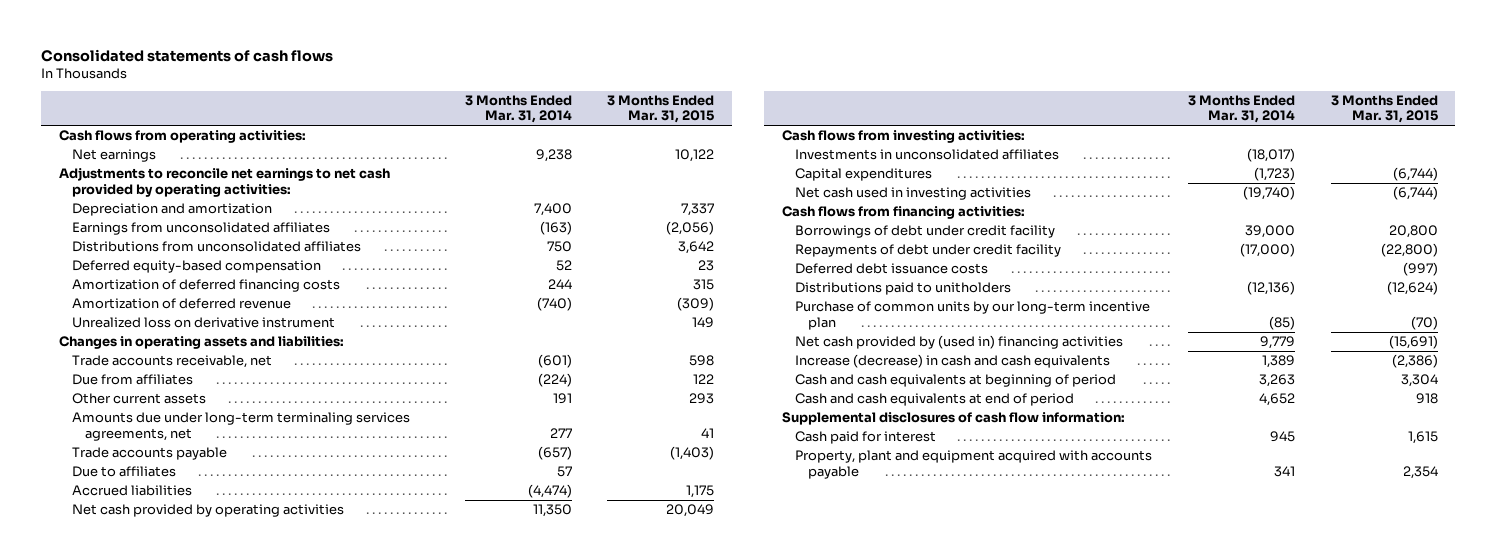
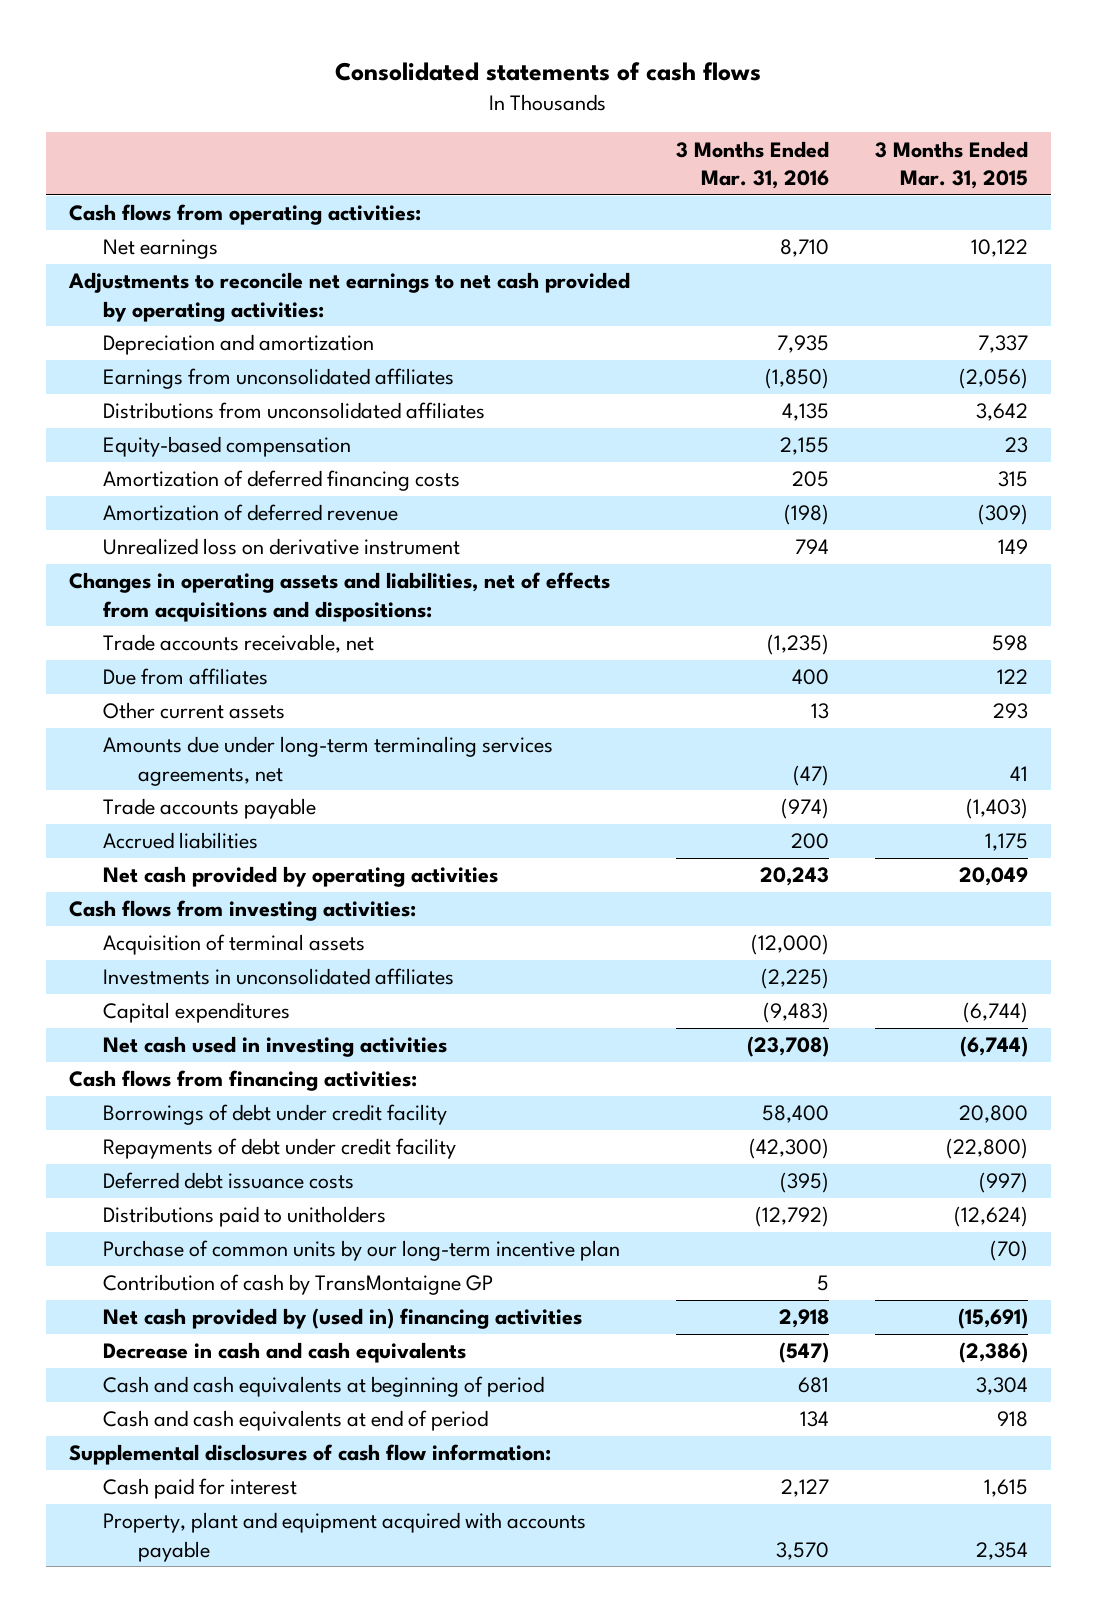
[464,94,572,124] 3 Months Ended Mar. 31, 2014 -> none
none -> [675,140,829,189] 3 Months Ended Mar. 31, 2016
[71,260,321,274] Deferred equity-based compensation -> [103,436,352,458] Equity-based compensation
[58,336,344,350] Changes in operating assets and liabilities: -> [69,572,611,622] Changes in operating assets and liabilities, net of effects from acquisitions and dispositions:
[71,466,176,478] Due to affiliates -> none
none -> [103,934,366,956] Acquisition of terminal assets
none -> [103,1274,494,1296] Contribution of cash by TransMontaigne GP
[795,354,1111,369] Increase (decrease) in cash and cash equivalents -> [103,1342,467,1364] Decrease in cash and cash equivalents

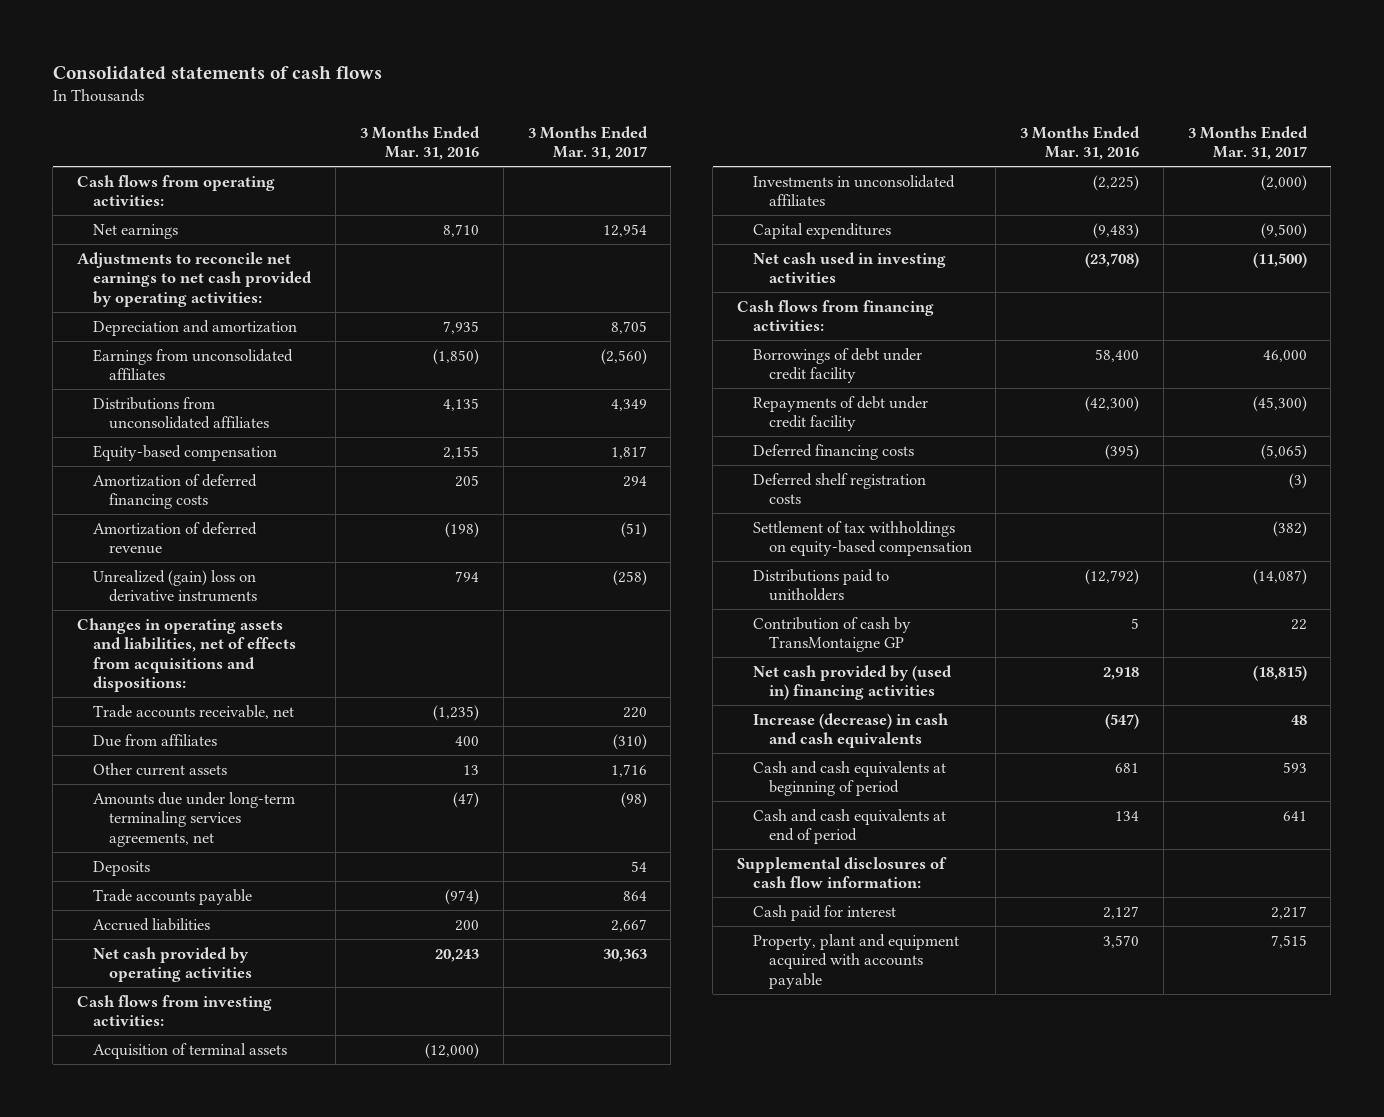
[874,140,1028,189] 3 Months Ended Mar. 31, 2015 -> none
none -> [527,125,648,161] 3 Months Ended Mar. 31, 2017
[103,538,461,556] Unrealized loss on derivative instrument -> [92,569,257,603] Unrealized (gain) loss on derivative instruments
none -> [92,860,150,876] Deposits
[103,1172,355,1190] Deferred debt issuance costs -> [752,443,914,460] Deferred financing costs
none -> [752,472,926,505] Deferred shelf registration costs
none -> [752,520,972,557] Settlement of tax withholdings on equity-based compensation
[103,1240,621,1262] Purchase of common units by our long-term incentive plan -> none
[103,1342,467,1364] Decrease in cash and cash equivalents -> [752,712,949,749] Increase (decrease) in cash and cash equivalents

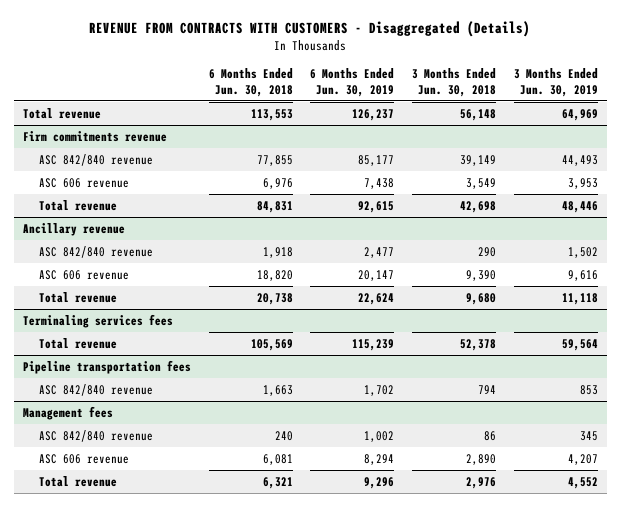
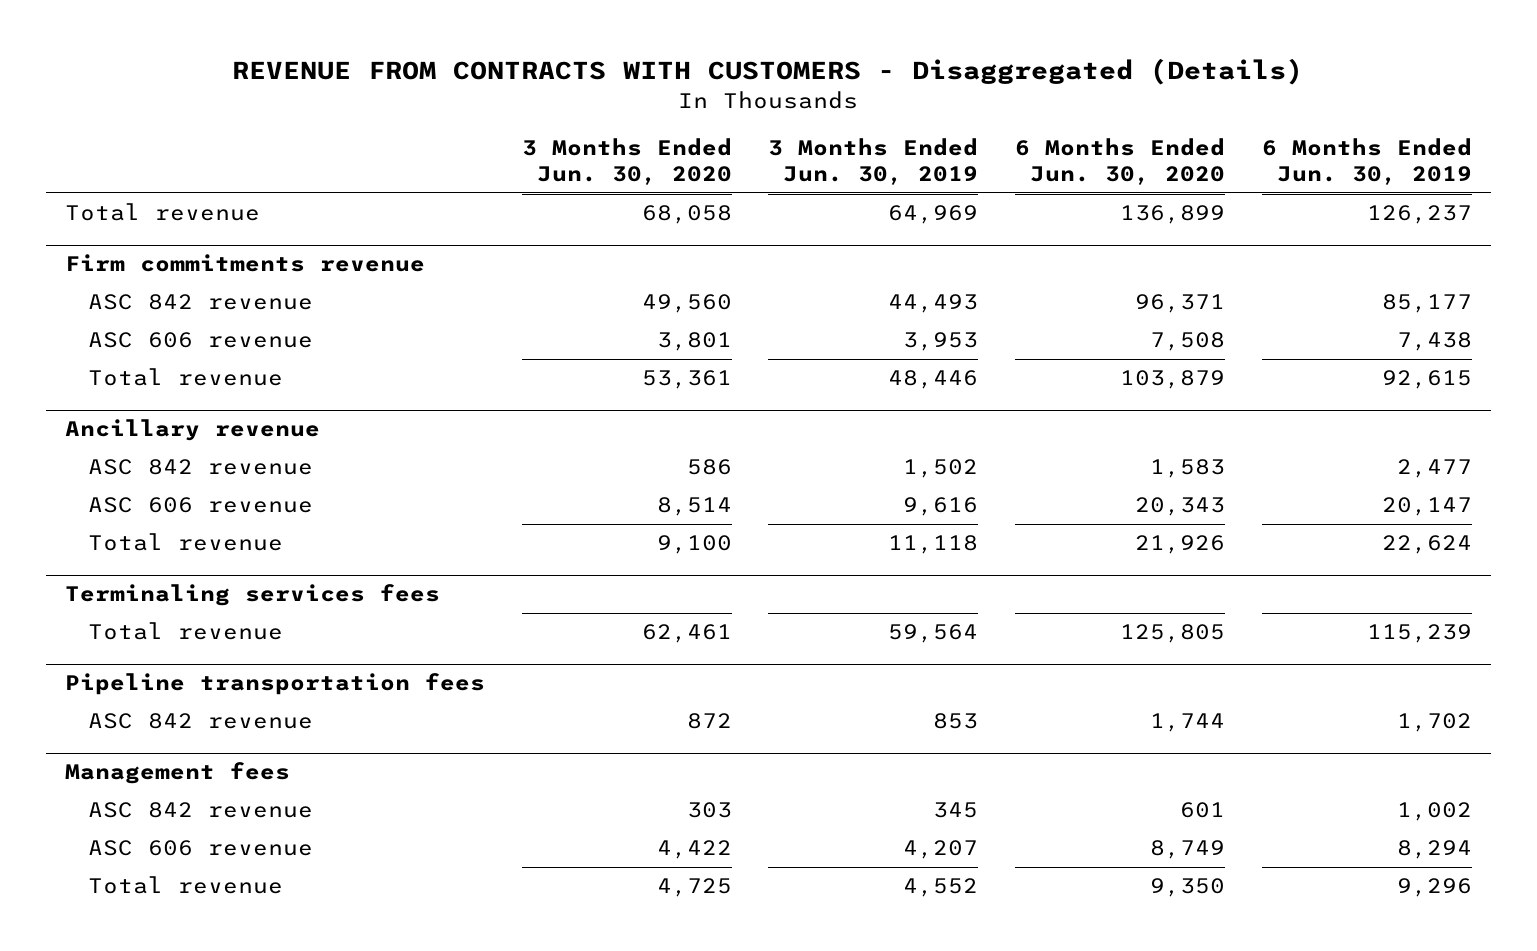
[208,67,293,97] 6 Months Ended Jun. 30, 2018 -> none
[412,67,497,97] 3 Months Ended Jun. 30, 2018 -> none
none -> [521,138,732,186] 3 Months Ended Jun. 30, 2020
none -> [1015,138,1226,186] 6 Months Ended Jun. 30, 2020
[39,153,154,166] ASC 842/840 revenue -> [88,294,314,311] ASC 842 revenue
[39,245,154,258] ASC 842/840 revenue -> [88,459,314,476] ASC 842 revenue
[39,383,154,396] ASC 842/840 revenue -> [88,713,314,730] ASC 842 revenue
[39,429,154,442] ASC 842/840 revenue -> [88,802,314,819] ASC 842 revenue

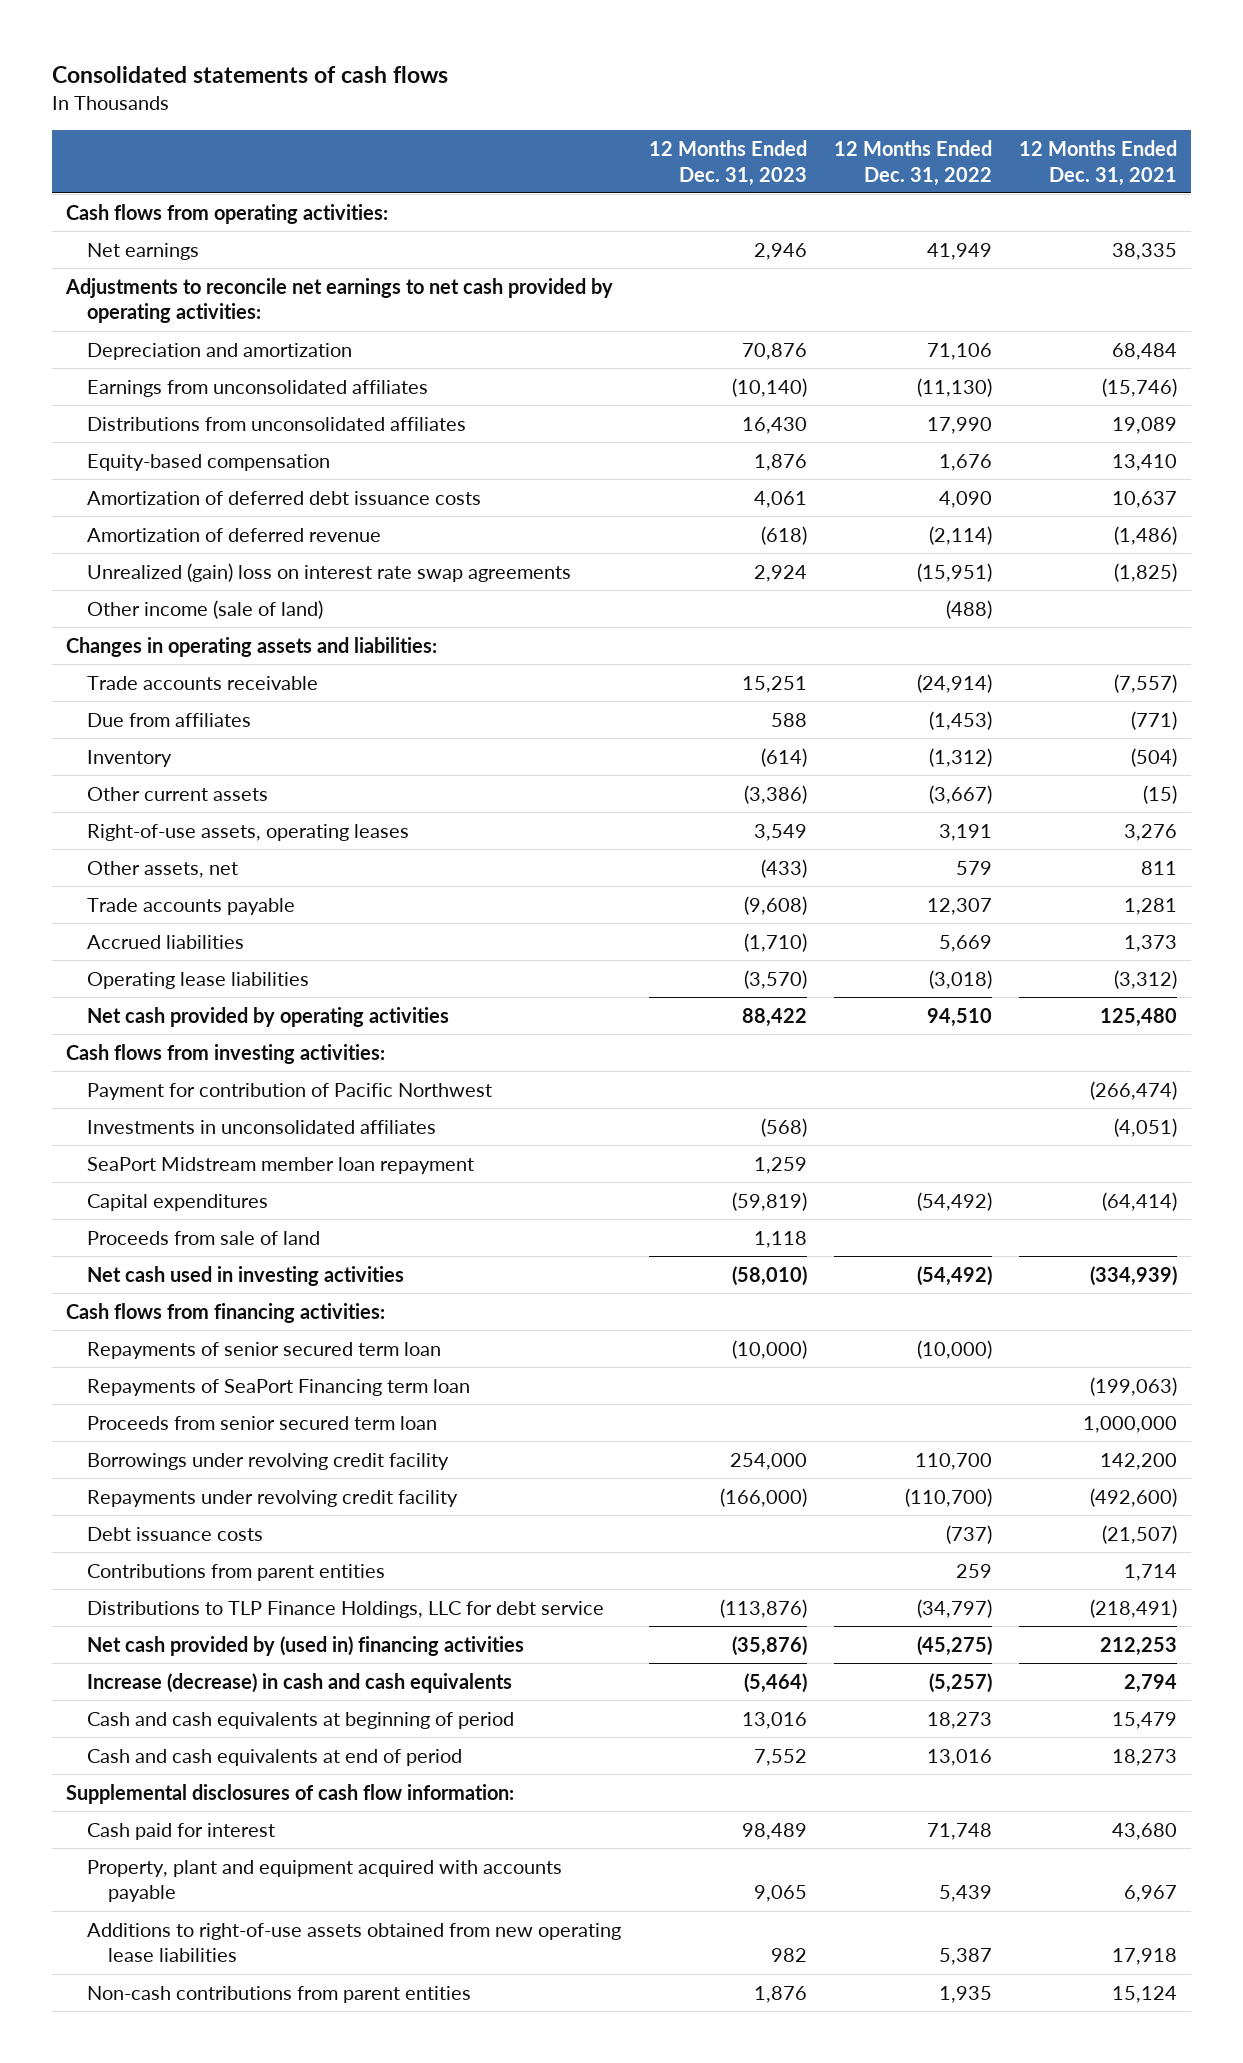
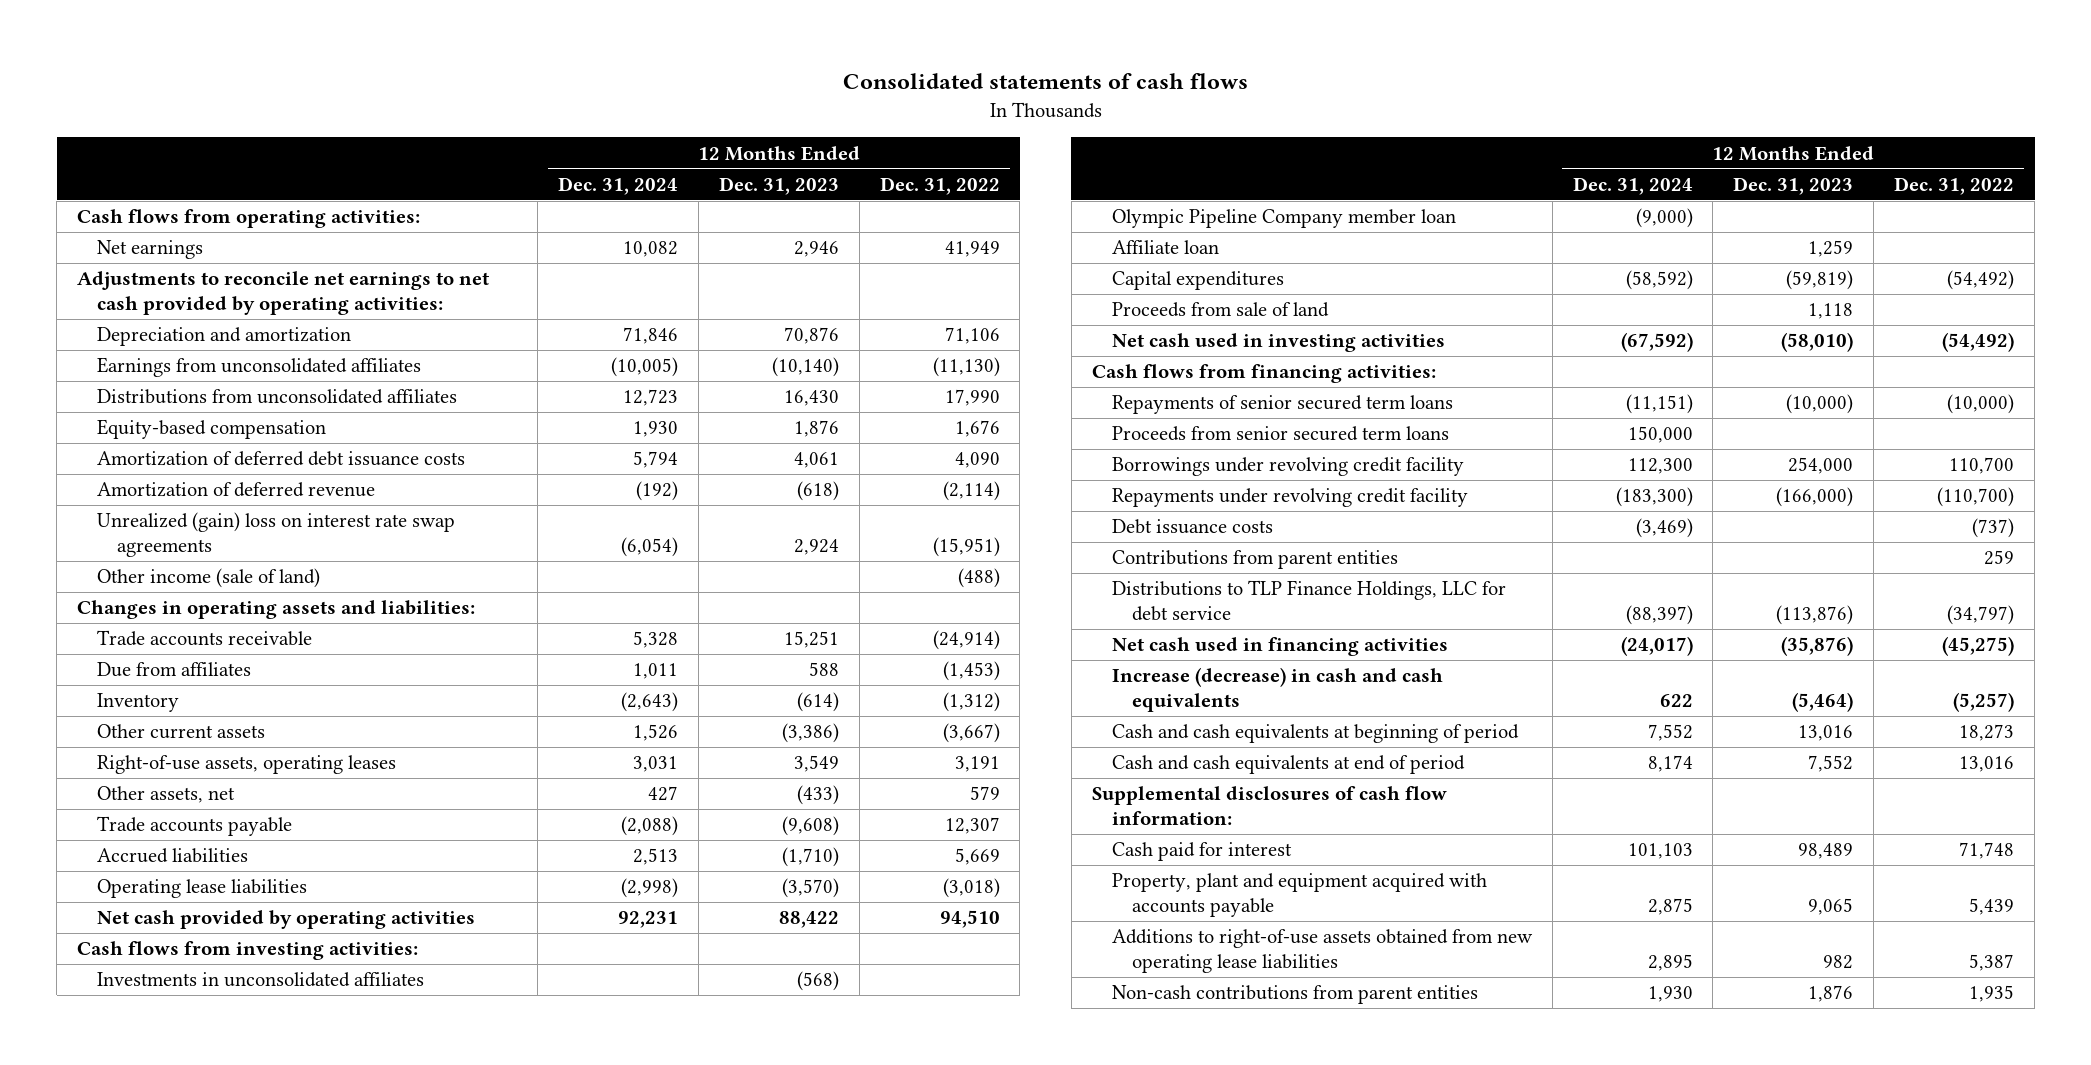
[1019,140,1178,186] 12 Months Ended Dec. 31, 2021 -> none
none -> [558,176,679,195] Dec. 31, 2024
[87,1082,493,1100] Payment for contribution of Pacific Northwest -> none
none -> [1111,209,1456,229] Olympic Pipeline Company member loan
[87,1156,475,1174] SeaPort Midstream member loan repayment -> [1111,240,1219,255] Affiliate loan
[87,1378,471,1396] Repayments of SeaPort Financing term loan -> none
[87,1341,442,1359] Repayments of senior secured term loan -> [1111,395,1453,415] Repayments of senior secured term loans
[87,1415,438,1430] Proceeds from senior secured term loan -> [1111,426,1449,442] Proceeds from senior secured term loans
[87,1635,525,1656] Net cash provided by (used in) financing activities -> [1111,637,1448,657] Net cash used in financing activities

